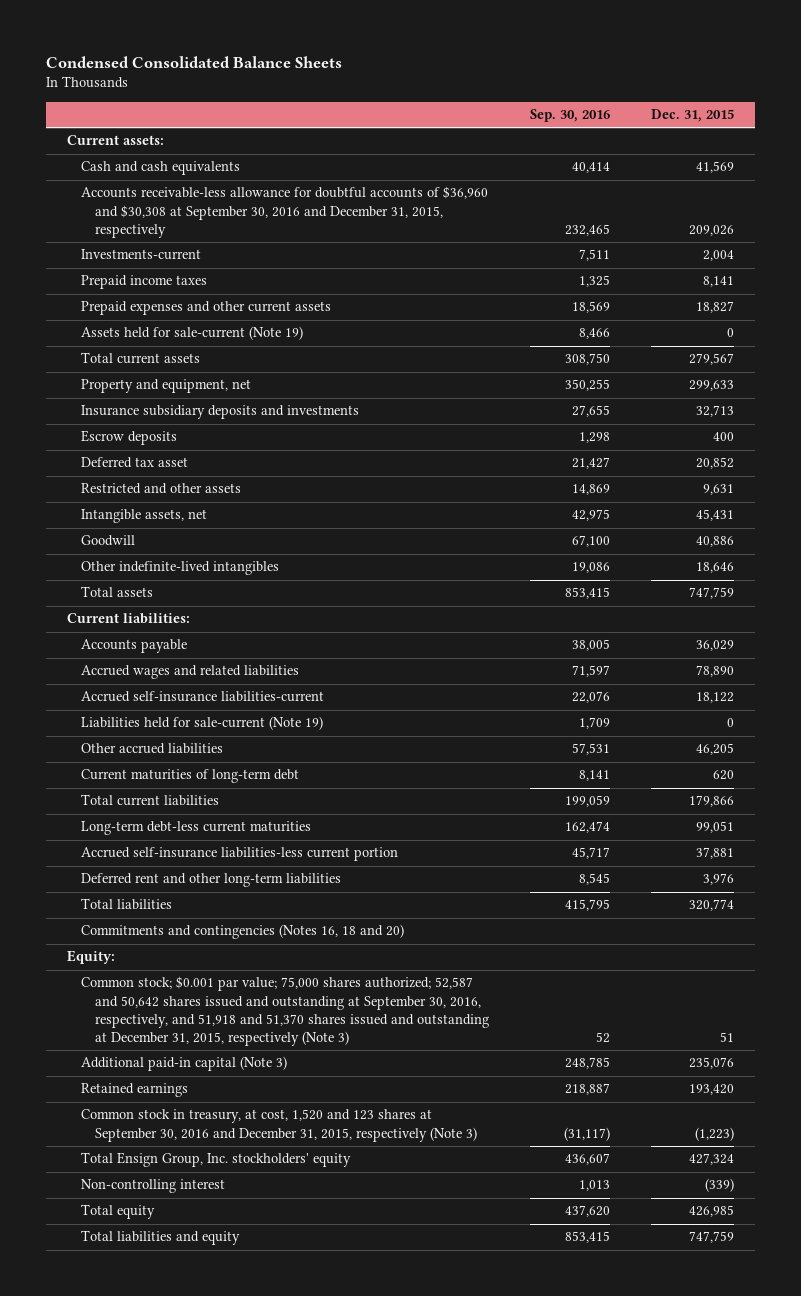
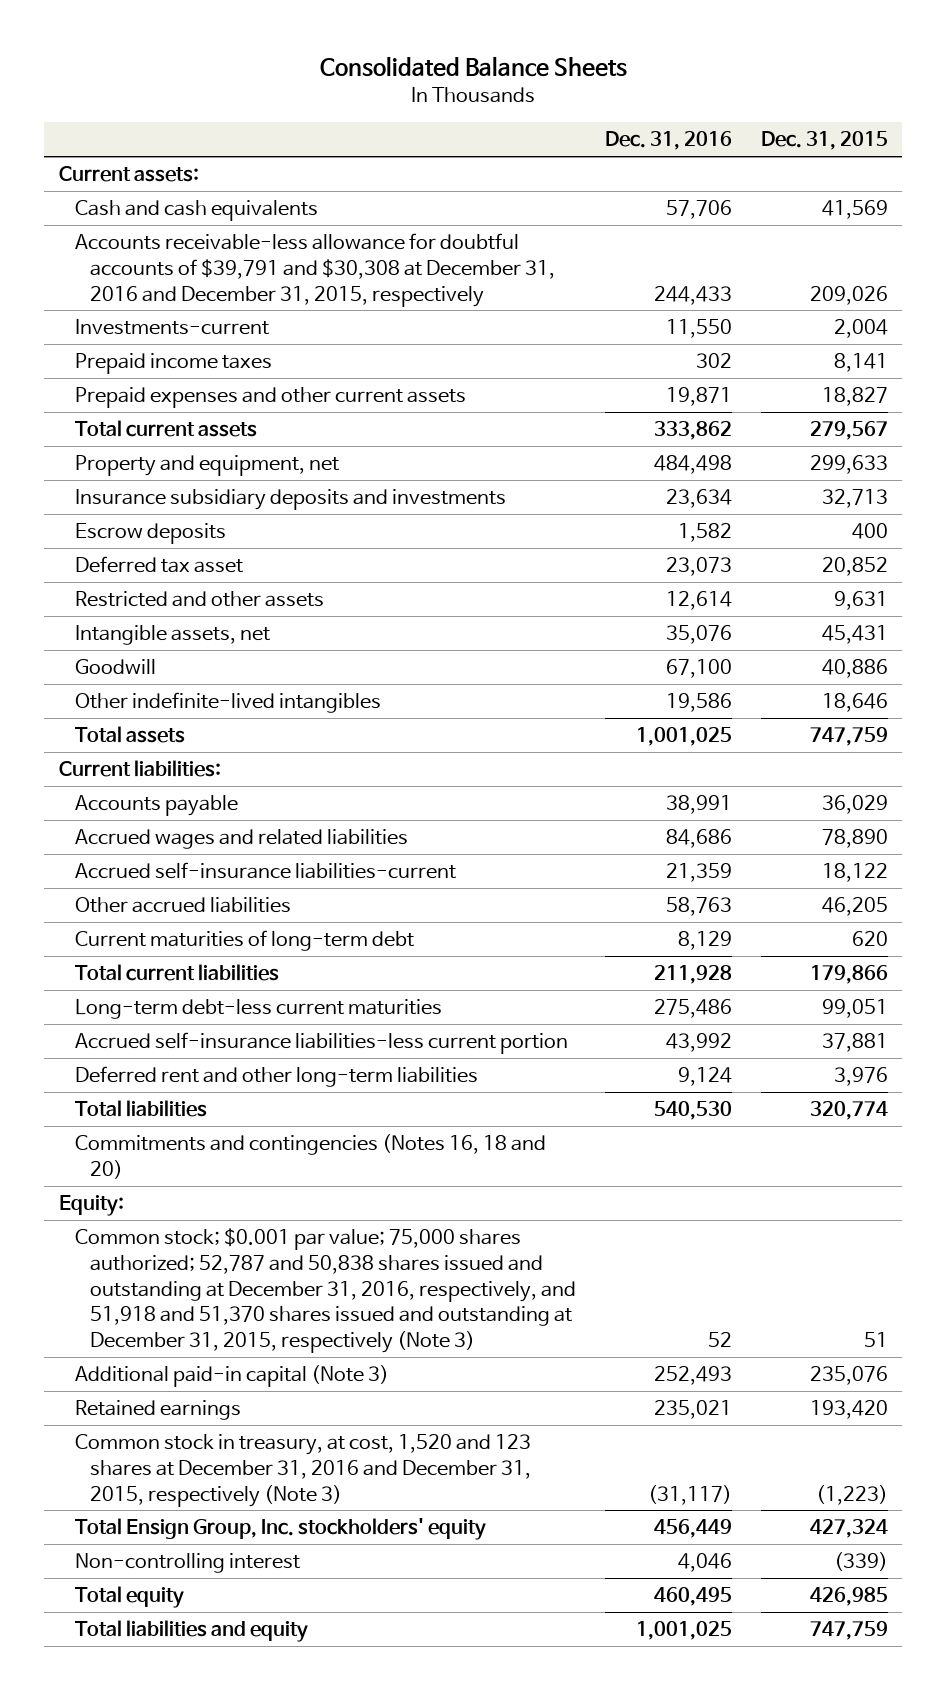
[45,56,342,69] Condensed Consolidated Balance Sheets -> [320,56,628,78] Consolidated Balance Sheets
[529,109,610,123] Sep. 30, 2016 -> none
none -> [605,131,733,151] Dec. 31, 2016
[80,186,488,239] Accounts receivable-less allowance for doubtful accounts of $36,960 and $30,308 at September 30, 2016 and December 31, 2015, respectively -> [74,233,556,307] Accounts receivable-less allowance for doubtful accounts of $39,791 and $30,308 at December 31, 2016 and December 31, 2015, respectively
[80,326,303,341] Assets held for sale-current (Note 19) -> none
[80,716,323,731] Liabilities held for sale-current (Note 19) -> none
[80,976,489,1047] Common stock; $0.001 par value; 75,000 shares authorized; 52,587 and 50,642 shares issued and outstanding at September 30, 2016, respectively, and 51,918 and 51,370 shares issued and outstanding at December 31, 2015, respectively (Note 3) -> [74,1228,577,1353] Common stock; $0.001 par value; 75,000 shares authorized; 52,787 and 50,838 shares issued and outstanding at December 31, 2016, respectively, and 51,918 and 51,370 shares issued and outstanding at December 31, 2015, respectively (Note 3)
[80,1109,477,1142] Common stock in treasury, at cost, 1,520 and 123 shares at September 30, 2016 and December 31, 2015, respectively (Note 3) -> [74,1434,532,1507] Common stock in treasury, at cost, 1,520 and 123 shares at December 31, 2016 and December 31, 2015, respectively (Note 3)

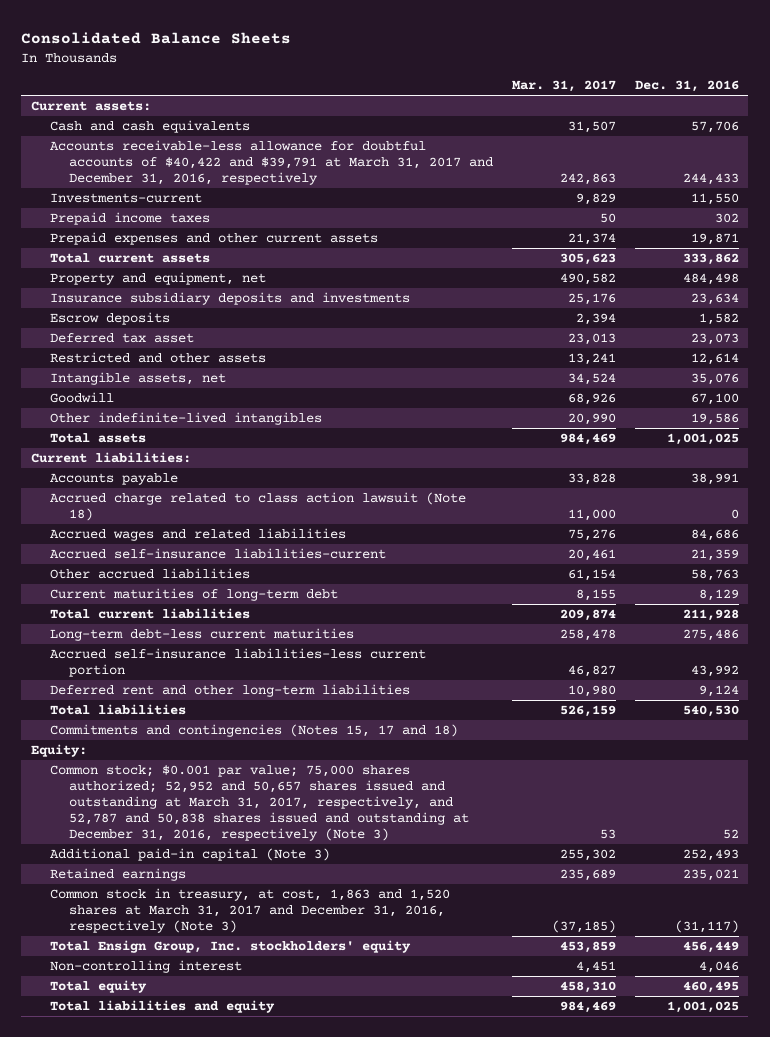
[761,131,889,151] Dec. 31, 2015 -> none
none -> [512,80,617,93] Mar. 31, 2017
[74,233,556,307] Accounts receivable-less allowance for doubtful accounts of $39,791 and $30,308 at December 31, 2016 and December 31, 2015, respectively -> [50,139,494,185] Accounts receivable-less allowance for doubtful accounts of $40,422 and $39,791 at March 31, 2017 and December 31, 2016, respectively
none -> [50,491,467,521] Accrued charge related to class action lawsuit (Note 18)
[74,1134,546,1179] Commitments and contingencies (Notes 16, 18 and 20) -> [50,723,459,737] Commitments and contingencies (Notes 15, 17 and 18)
[74,1228,577,1353] Common stock; $0.001 par value; 75,000 shares authorized; 52,787 and 50,838 shares issued and outstanding at December 31, 2016, respectively, and 51,918 and 51,370 shares issued and outstanding at December 31, 2015, respectively (Note 3) -> [50,764,470,841] Common stock; $0.001 par value; 75,000 shares authorized; 52,952 and 50,657 shares issued and outstanding at March 31, 2017, respectively, and 52,787 and 50,838 shares issued and outstanding at December 31, 2016, respectively (Note 3)
[74,1434,532,1507] Common stock in treasury, at cost, 1,520 and 123 shares at December 31, 2016 and December 31, 2015, respectively (Note 3) -> [50,887,451,933] Common stock in treasury, at cost, 1,863 and 1,520 shares at March 31, 2017 and December 31, 2016, respectively (Note 3)

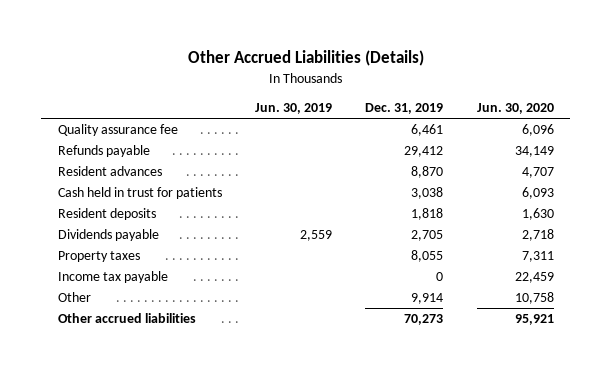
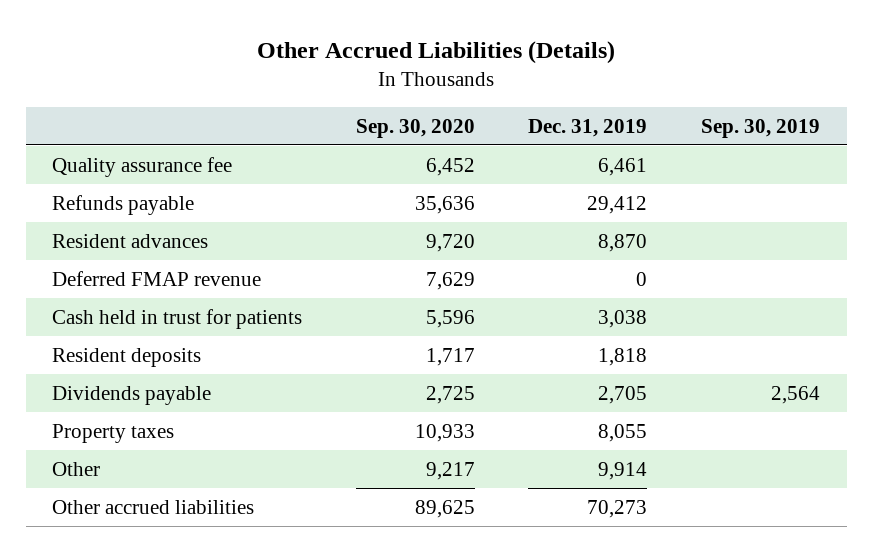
[255,103,333,115] Jun. 30, 2019 -> none
[476,103,554,115] Jun. 30, 2020 -> none
none -> [355,118,475,138] Sep. 30, 2020
none -> [700,118,820,138] Sep. 30, 2019
none -> [52,270,262,286] Deferred FMAP revenue
[57,271,168,284] Income tax payable -> none

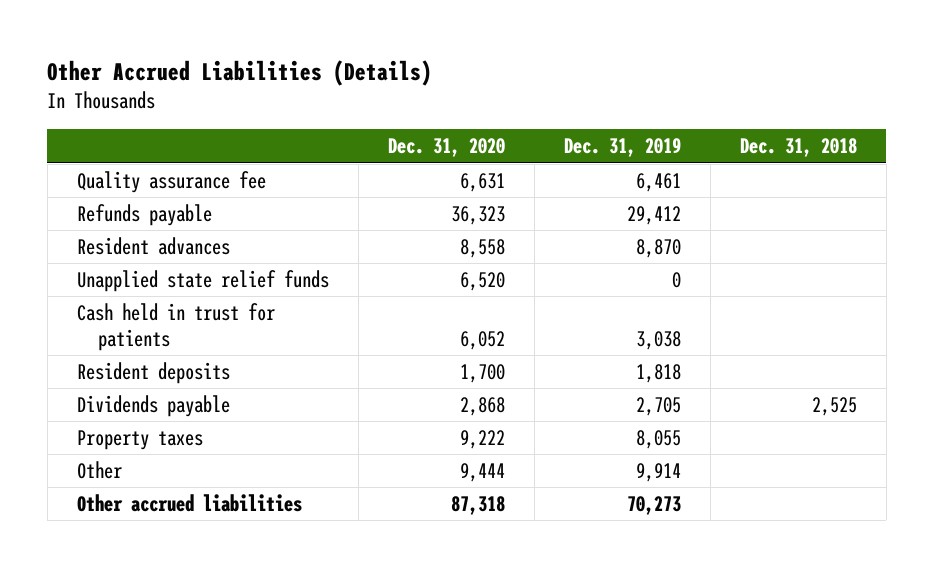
[355,118,475,138] Sep. 30, 2020 -> none
[700,118,820,138] Sep. 30, 2019 -> none
none -> [387,138,505,158] Dec. 31, 2020
none -> [739,138,857,158] Dec. 31, 2018
[52,270,262,286] Deferred FMAP revenue -> none
none -> [76,270,329,293] Unapplied state relief funds

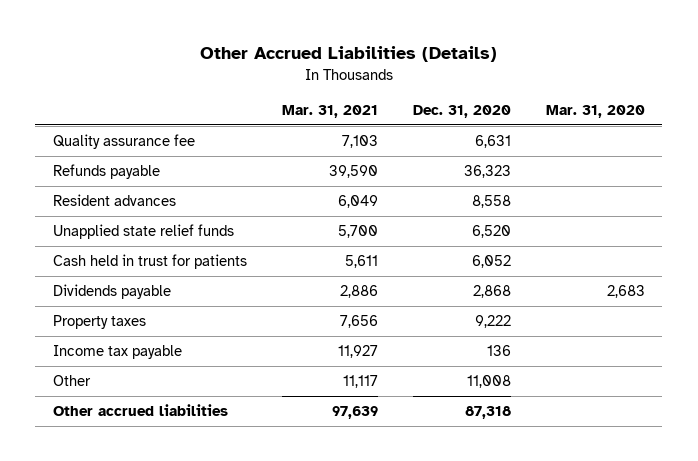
[563,138,681,158] Dec. 31, 2019 -> none
[739,138,857,158] Dec. 31, 2018 -> none
none -> [281,105,378,119] Mar. 31, 2021
none -> [545,105,645,119] Mar. 31, 2020
[76,362,230,385] Resident deposits -> none
none -> [52,345,182,360] Income tax payable
[459,463,505,483] 9,444 -> [466,375,511,389] 11,008

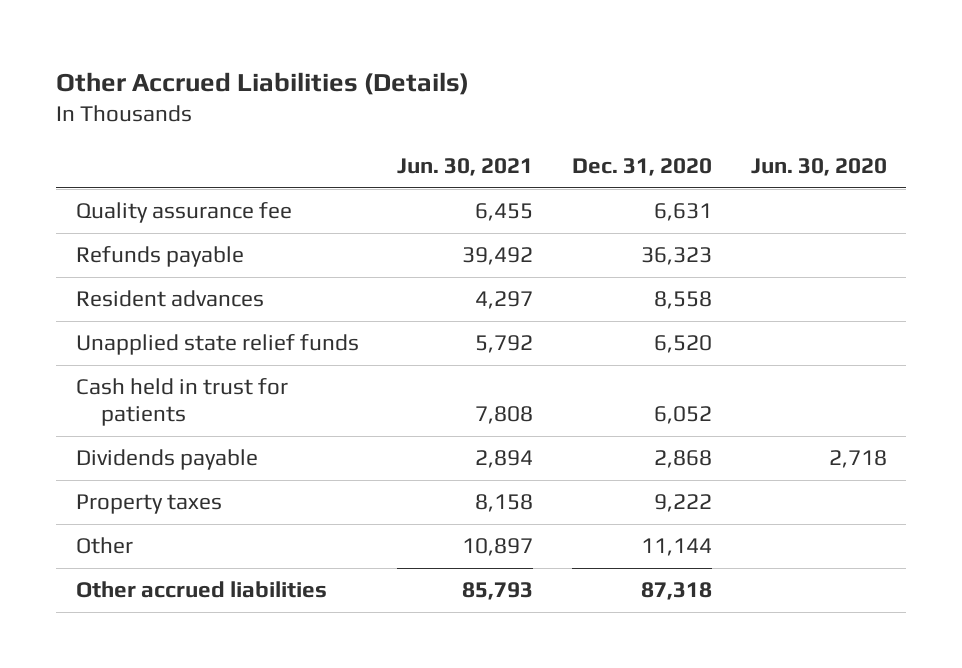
[281,105,378,119] Mar. 31, 2021 -> none
[545,105,645,119] Mar. 31, 2020 -> none
none -> [397,158,534,177] Jun. 30, 2021
none -> [750,158,887,177] Jun. 30, 2020
[52,345,182,360] Income tax payable -> none
[466,375,511,389] 11,008 -> [641,538,713,557] 11,144

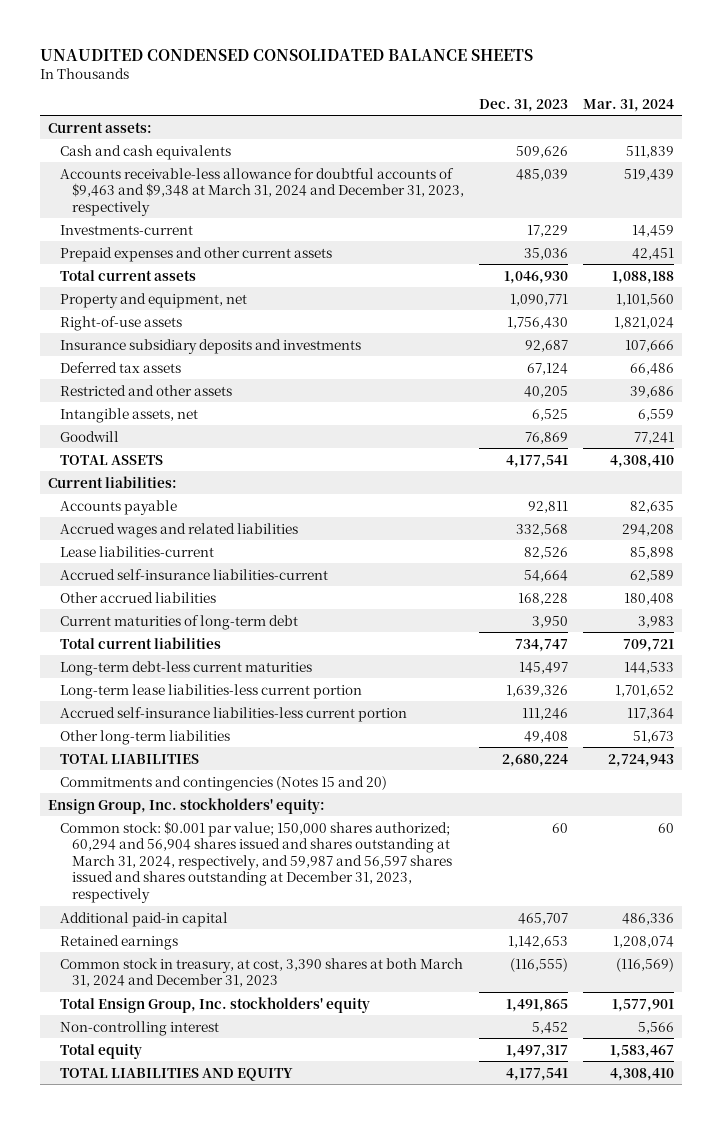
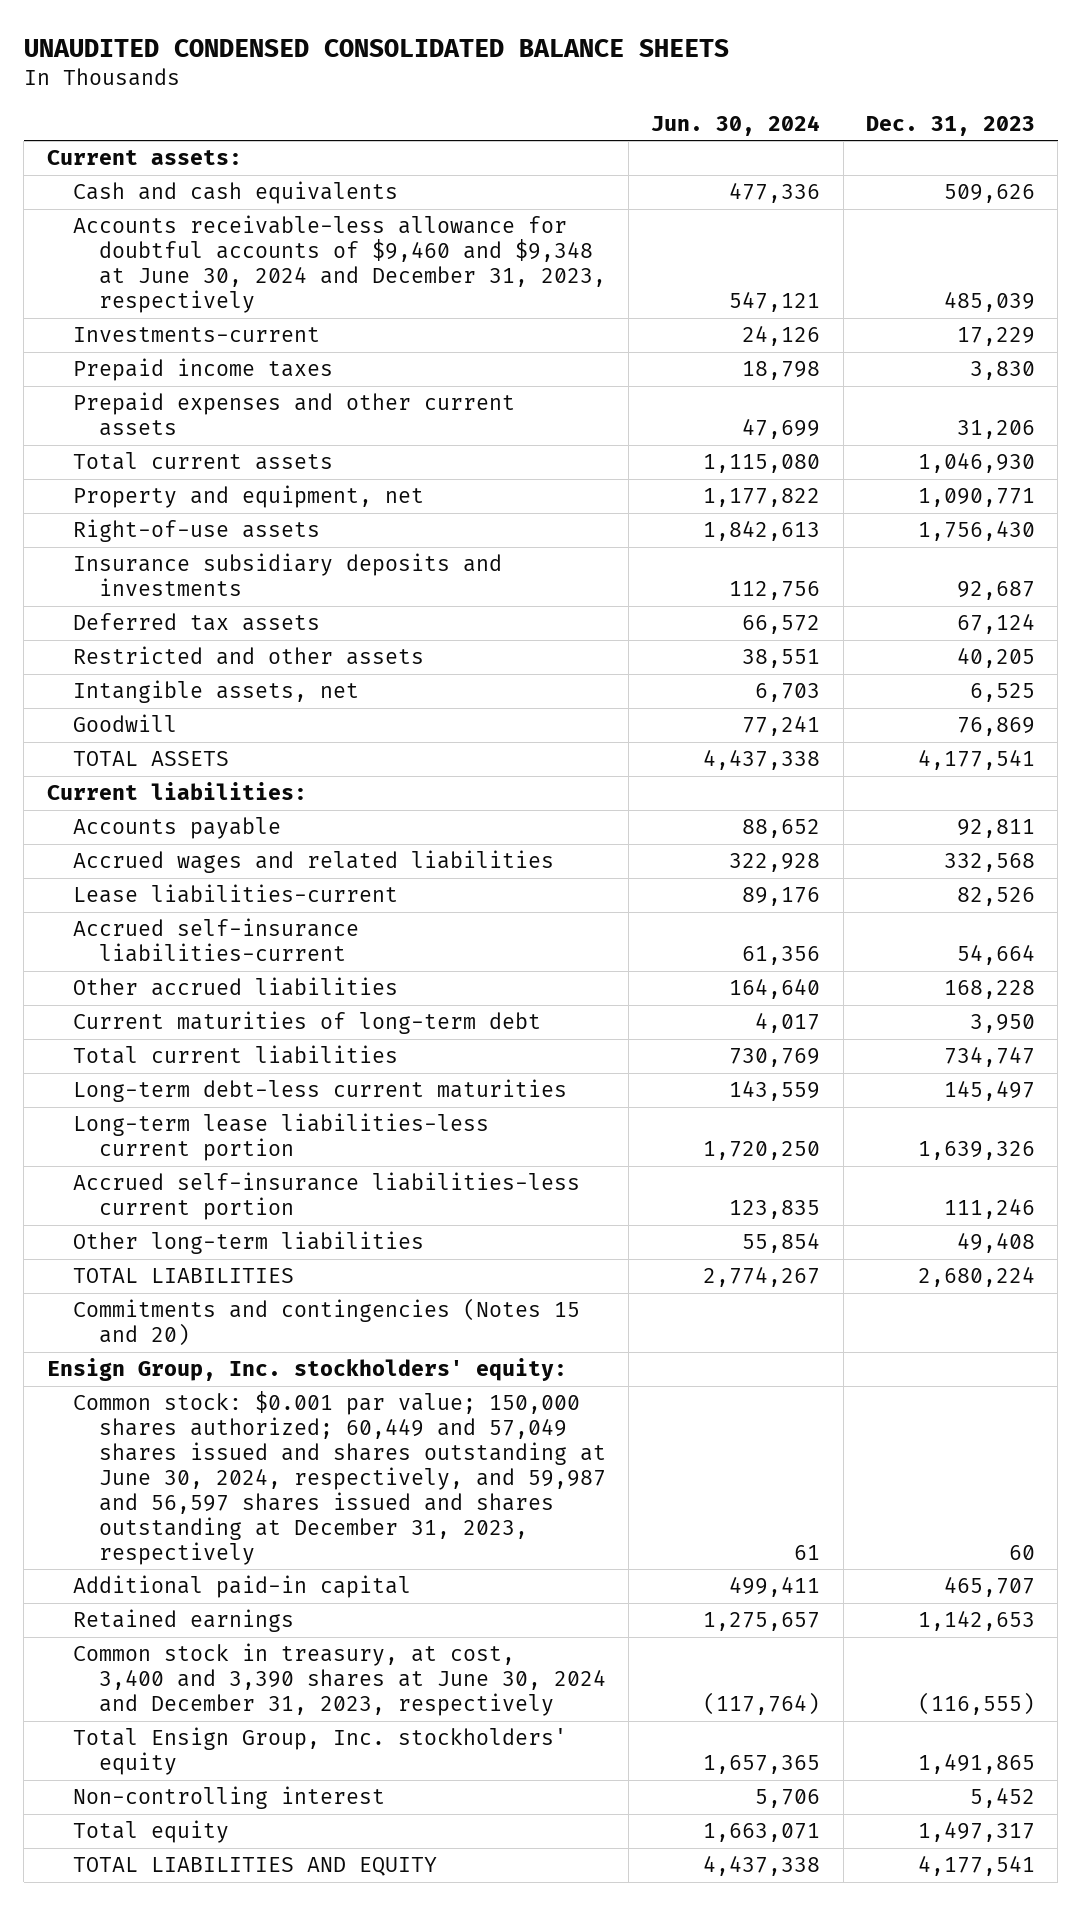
[583,98,675,112] Mar. 31, 2024 -> none
none -> [651,114,821,136] Jun. 30, 2024
[59,167,464,216] Accounts receivable-less allowance for doubtful accounts of $9,463 and $9,348 at March 31, 2024 and December 31, 2023, respectively -> [72,215,607,313] Accounts receivable-less allowance for doubtful accounts of $9,460 and $9,348 at June 30, 2024 and December 31, 2023, respectively
none -> [72,358,333,382] Prepaid income taxes
[523,247,568,260] 35,036 -> [956,420,1035,440] 31,206
[59,820,452,903] Common stock: $0.001 par value; 150,000 shares authorized; 60,294 and 56,904 shares issued and shares outstanding at March 31, 2024, respectively, and 59,987 and 56,597 shares issued and shares outstanding at December 31, 2023, respectively -> [72,1391,607,1565] Common stock: $0.001 par value; 150,000 shares authorized; 60,449 and 57,049 shares issued and shares outstanding at June 30, 2024, respectively, and 59,987 and 56,597 shares issued and shares outstanding at December 31, 2023, respectively
[59,957,463,988] Common stock in treasury, at cost, 3,390 shares at both March 31, 2024 and December 31, 2023 -> [72,1643,607,1717] Common stock in treasury, at cost, 3,400 and 3,390 shares at June 30, 2024 and December 31, 2023, respectively

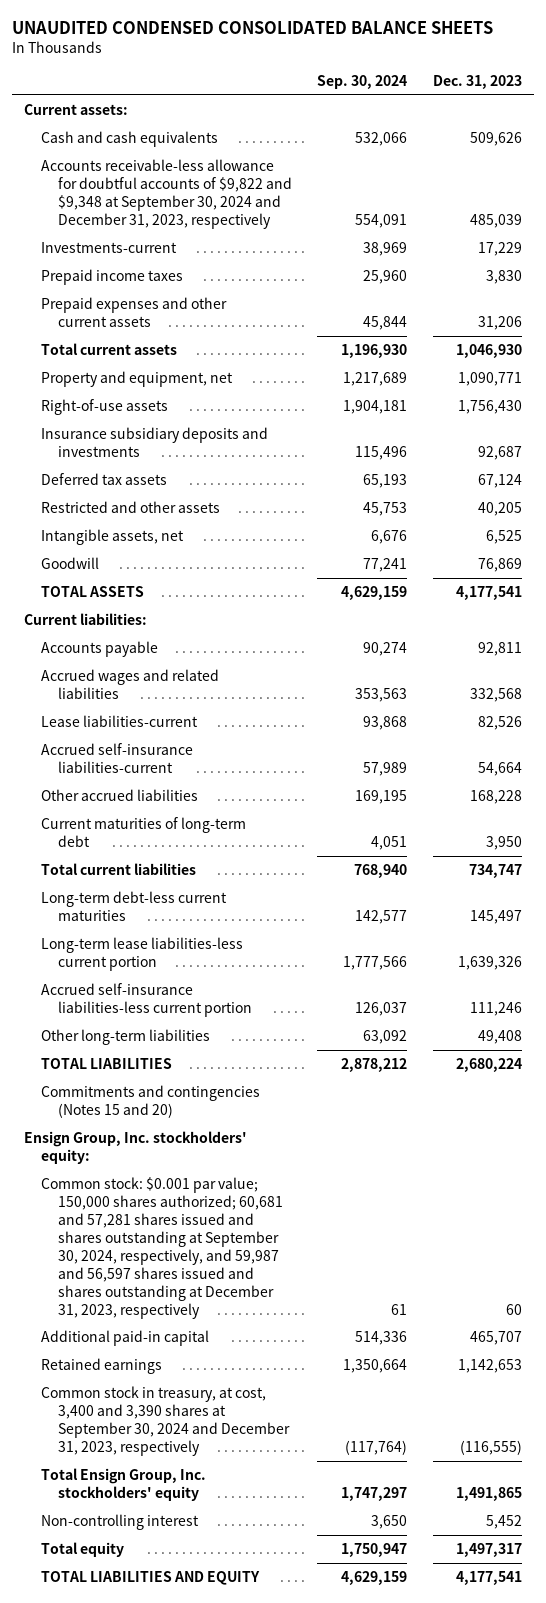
[651,114,821,136] Jun. 30, 2024 -> none
none -> [317,75,408,90] Sep. 30, 2024
[72,215,607,313] Accounts receivable-less allowance for doubtful accounts of $9,460 and $9,348 at June 30, 2024 and December 31, 2023, respectively -> [41,159,292,229] Accounts receivable-less allowance for doubtful accounts of $9,822 and $9,348 at September 30, 2024 and December 31, 2023, respectively
[72,1391,607,1565] Common stock: $0.001 par value; 150,000 shares authorized; 60,449 and 57,049 shares issued and shares outstanding at June 30, 2024, respectively, and 59,987 and 56,597 shares issued and shares outstanding at December 31, 2023, respectively -> [41,1177,283,1319] Common stock: $0.001 par value; 150,000 shares authorized; 60,681 and 57,281 shares issued and shares outstanding at September 30, 2024, respectively, and 59,987 and 56,597 shares issued and shares outstanding at December 31, 2023, respectively
[72,1643,607,1717] Common stock in treasury, at cost, 3,400 and 3,390 shares at June 30, 2024 and December 31, 2023, respectively -> [41,1386,290,1456] Common stock in treasury, at cost, 3,400 and 3,390 shares at September 30, 2024 and December 31, 2023, respectively

